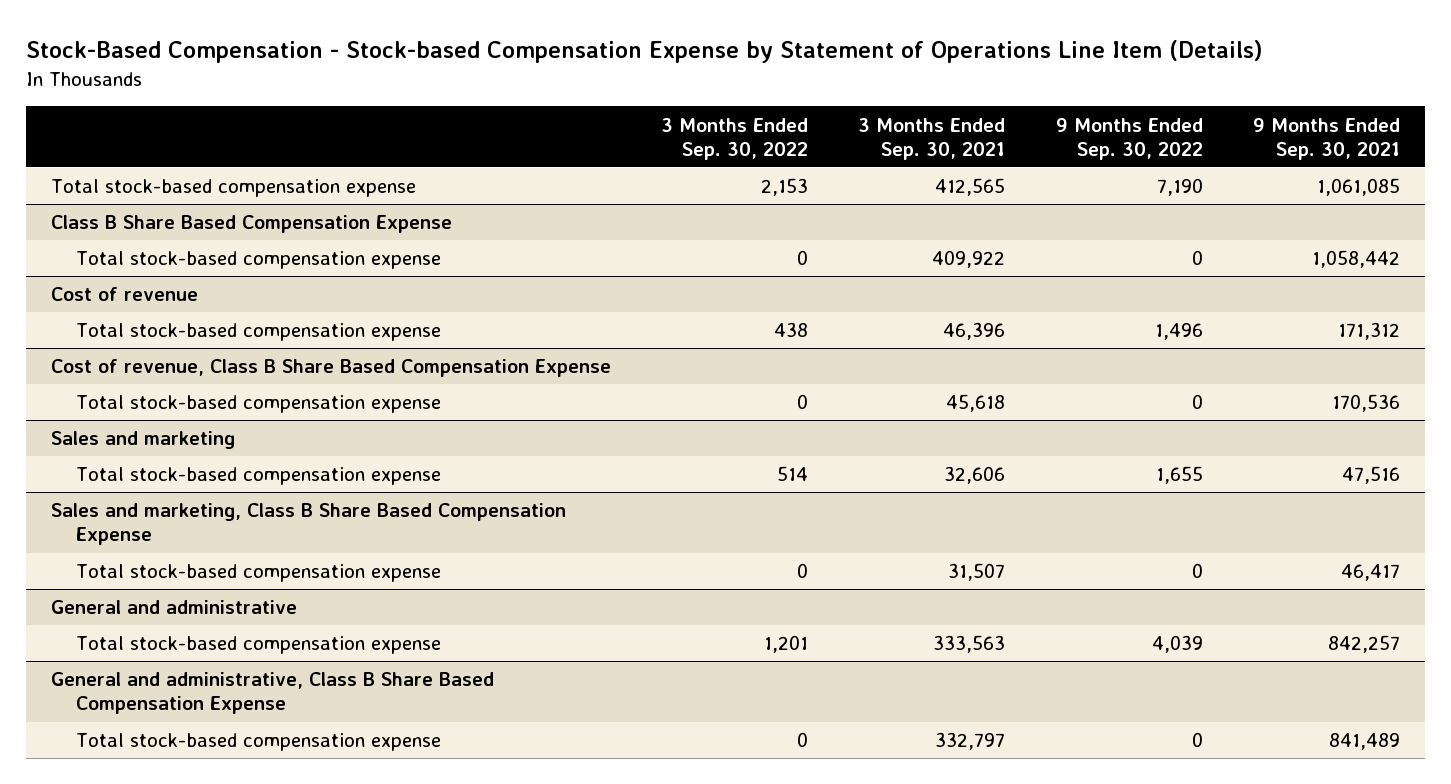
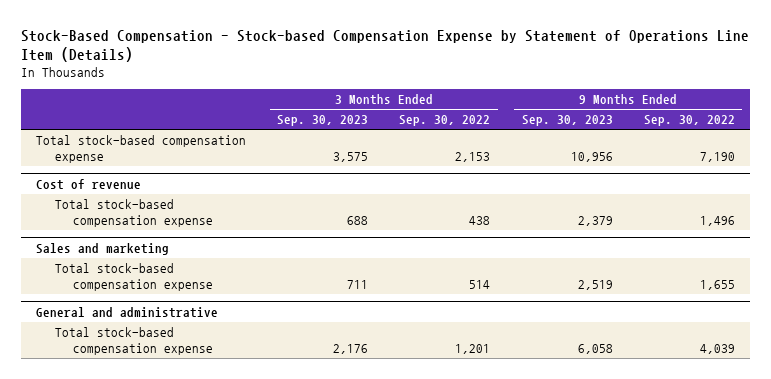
[858,117,1006,160] 3 Months Ended Sep. 30, 2021 -> none
[1252,117,1400,160] 9 Months Ended Sep. 30, 2021 -> none
none -> [277,115,369,127] Sep. 30, 2023
none -> [521,115,613,127] Sep. 30, 2023
[50,215,452,234] Class B Share Based Compensation Expense -> none
[76,251,442,270] Total stock-based compensation expense -> none
[50,359,611,378] Cost of revenue, Class B Share Based Compensation Expense -> none
[76,395,442,414] Total stock-based compensation expense -> none
[50,503,566,546] Sales and marketing, Class B Share Based Compensation Expense -> none
[76,564,442,583] Total stock-based compensation expense -> none
[50,672,494,715] General and administrative, Class B Share Based Compensation Expense -> none
[76,733,442,752] Total stock-based compensation expense -> none

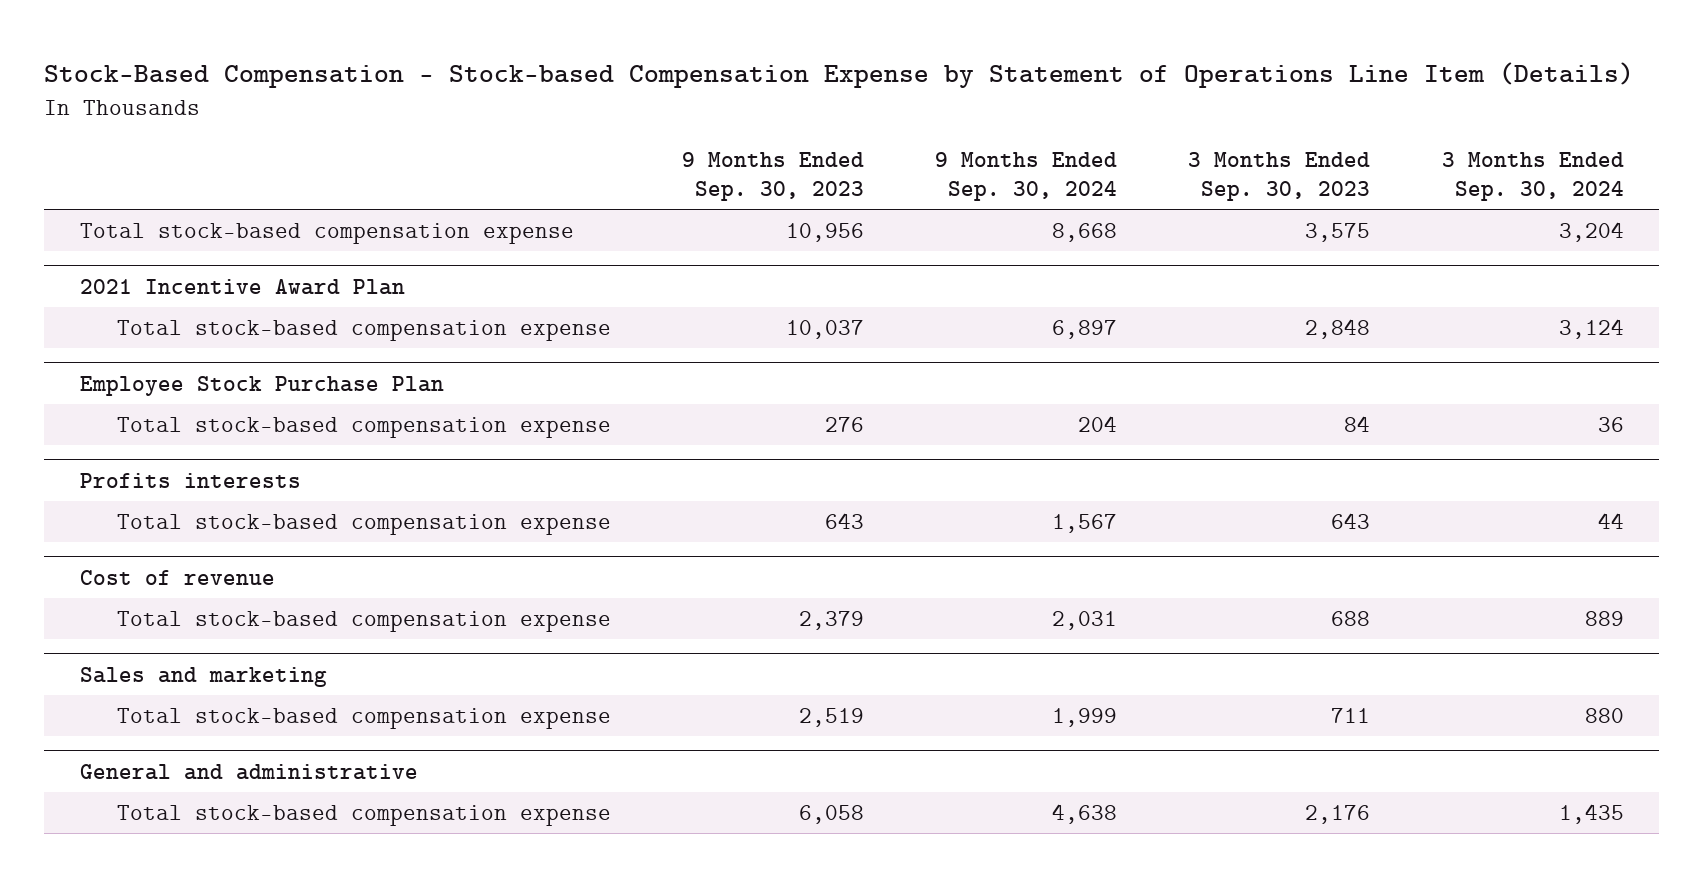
[399,115,491,127] Sep. 30, 2022 -> none
[643,115,735,127] Sep. 30, 2022 -> none
none -> [935,151,1118,202] 9 Months Ended Sep. 30, 2024
none -> [1441,151,1624,202] 3 Months Ended Sep. 30, 2024
none -> [79,278,405,295] 2021 Incentive Award Plan
none -> [116,319,611,341] Total stock-based compensation expense
none -> [79,375,444,396] Employee Stock Purchase Plan
none -> [116,416,611,438] Total stock-based compensation expense
none -> [79,472,301,488] Profits interests
none -> [116,513,611,535] Total stock-based compensation expense

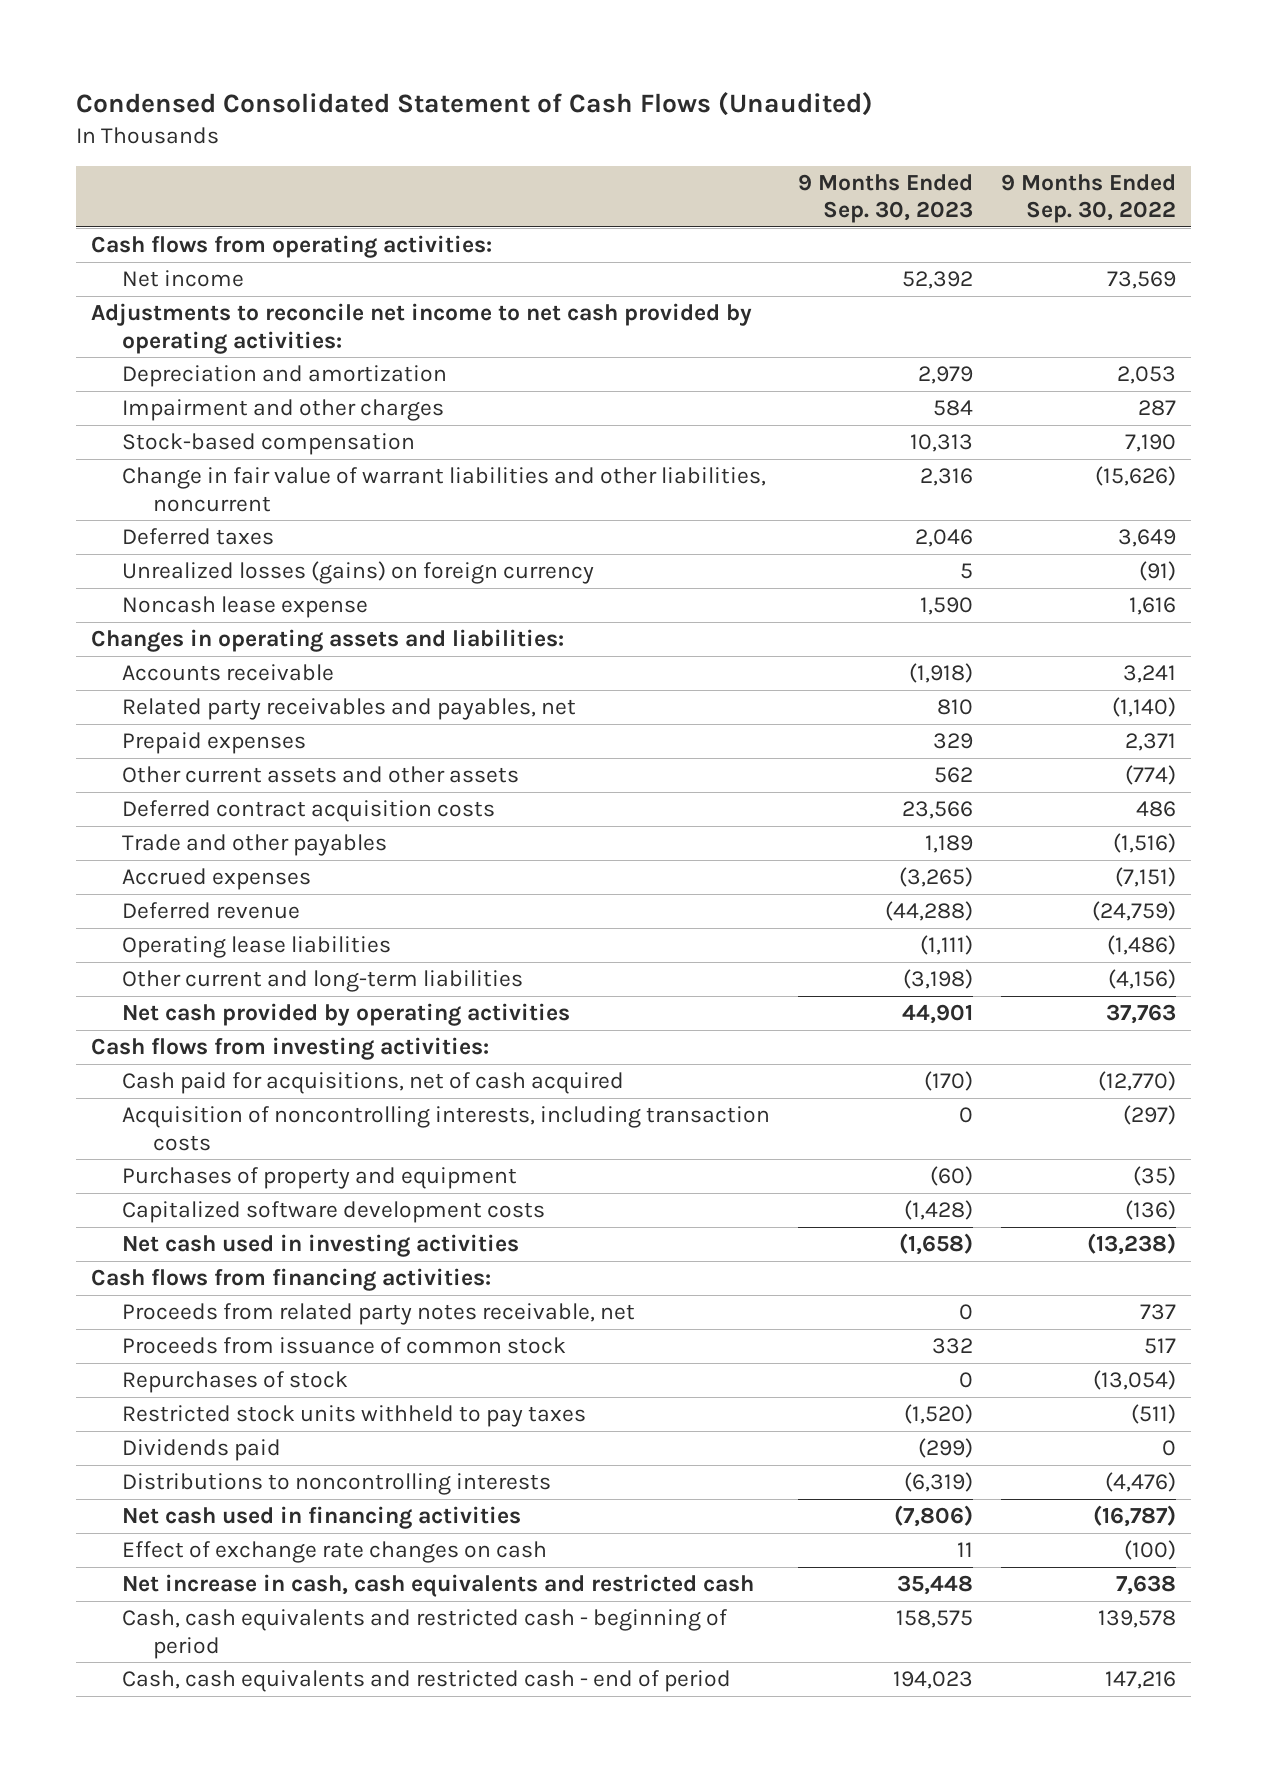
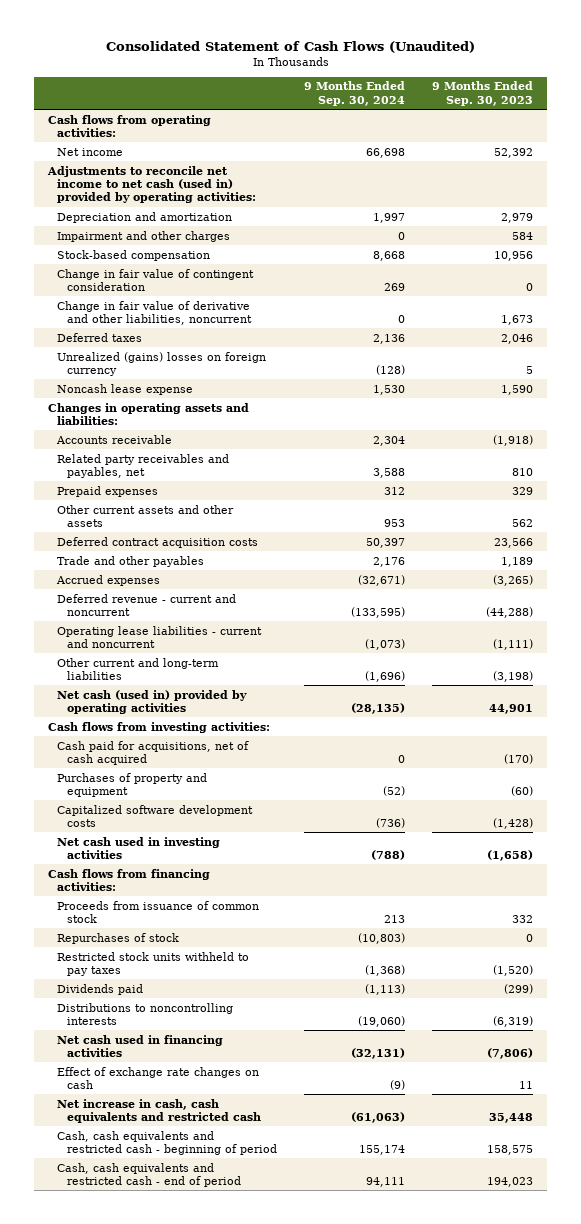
[76,91,874,116] Condensed Consolidated Statement of Cash Flows (Unaudited) -> [105,41,475,54] Consolidated Statement of Cash Flows (Unaudited)
[1001,173,1177,224] 9 Months Ended Sep. 30, 2022 -> none
none -> [304,81,406,106] 9 Months Ended Sep. 30, 2024
[90,303,752,354] Adjustments to reconcile net income to net cash provided by operating activities: -> [46,165,257,204] Adjustments to reconcile net income to net cash (used in) provided by operating activities:
[909,434,973,453] 10,313 -> [494,250,534,261] 10,956
none -> [57,268,255,291] Change in fair value of contingent consideration
[121,467,766,512] Change in fair value of warrant liabilities and other liabilities, noncurrent -> [57,300,253,325] Change in fair value of derivative and other liabilities, noncurrent
[919,468,973,487] 2,316 -> [501,314,534,325] 1,673
[121,561,594,585] Unrealized losses (gains) on foreign currency -> [57,351,267,376] Unrealized (gains) losses on foreign currency
[121,902,300,920] Deferred revenue -> [57,593,237,616] Deferred revenue - current and noncurrent
[121,936,391,959] Operating lease liabilities -> [57,625,263,648] Operating lease liabilities - current and noncurrent
[121,1003,570,1027] Net cash provided by operating activities -> [57,689,248,714] Net cash (used in) provided by operating activities
[121,1106,770,1151] Acquisition of noncontrolling interests, including transaction costs -> none
[121,1303,635,1326] Proceeds from related party notes receivable, net -> none

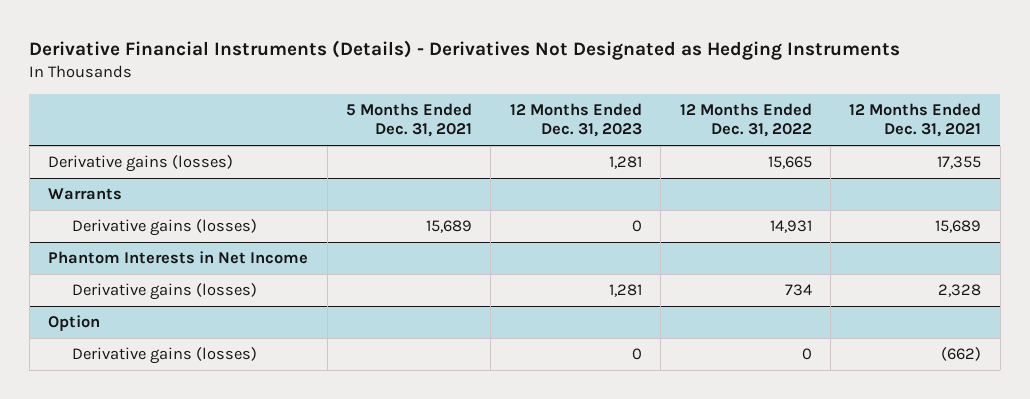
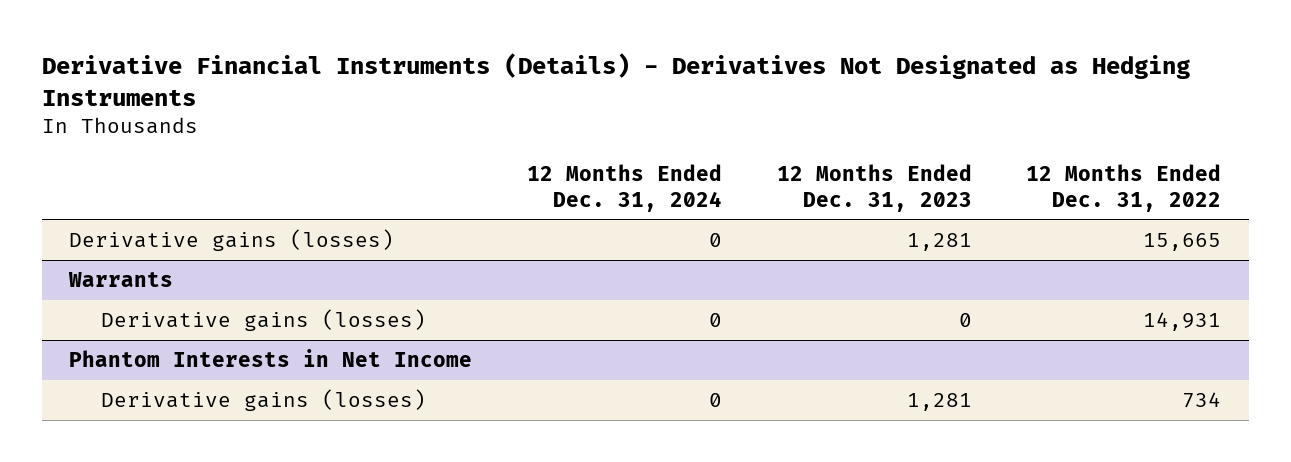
[346,102,473,138] 5 Months Ended Dec. 31, 2021 -> none
[849,102,982,138] 12 Months Ended Dec. 31, 2021 -> none
none -> [527,163,723,212] 12 Months Ended Dec. 31, 2024
[48,314,101,331] Option -> none
[71,346,257,364] Derivative gains (losses) -> none

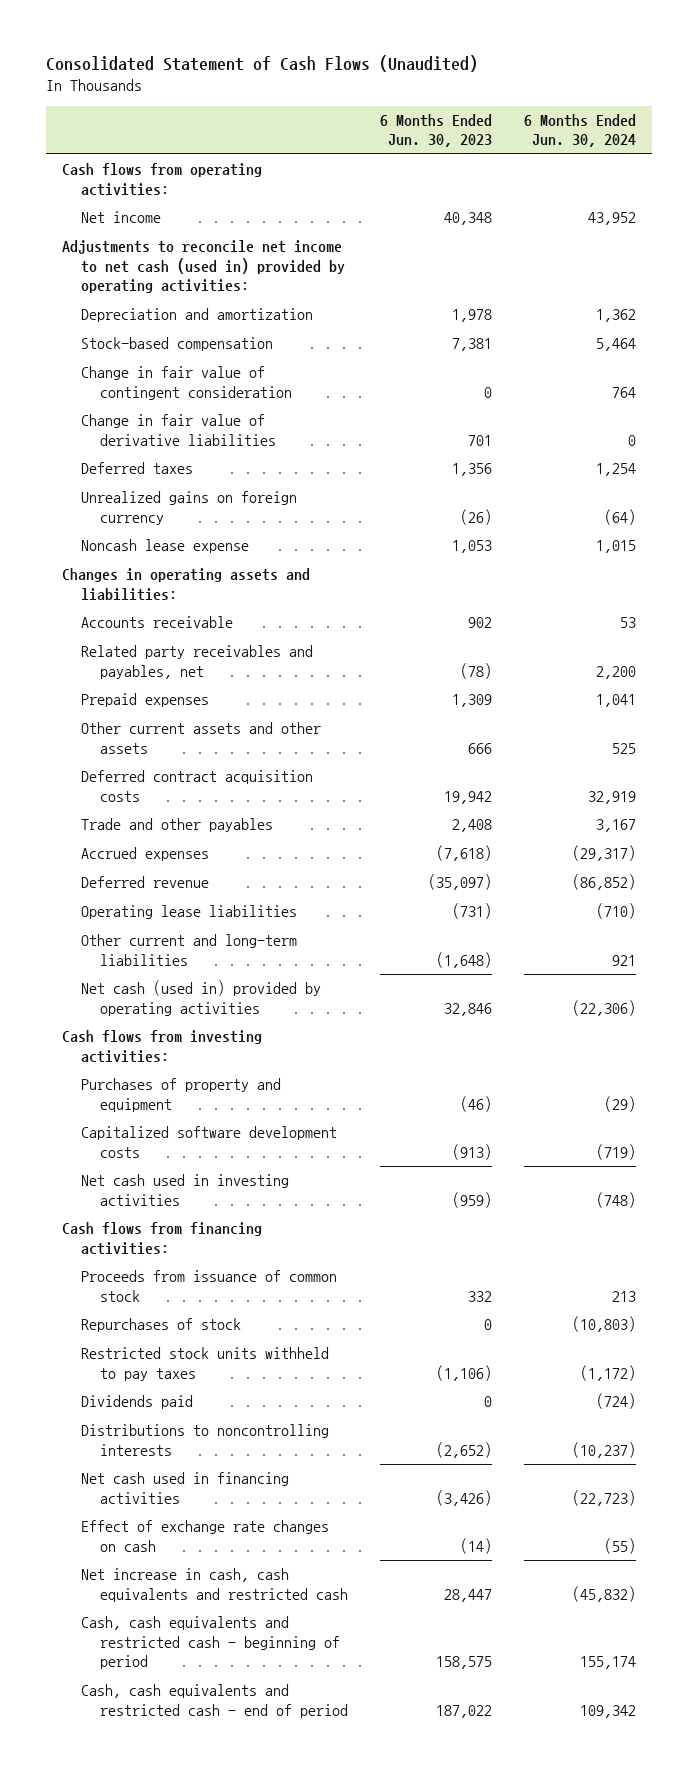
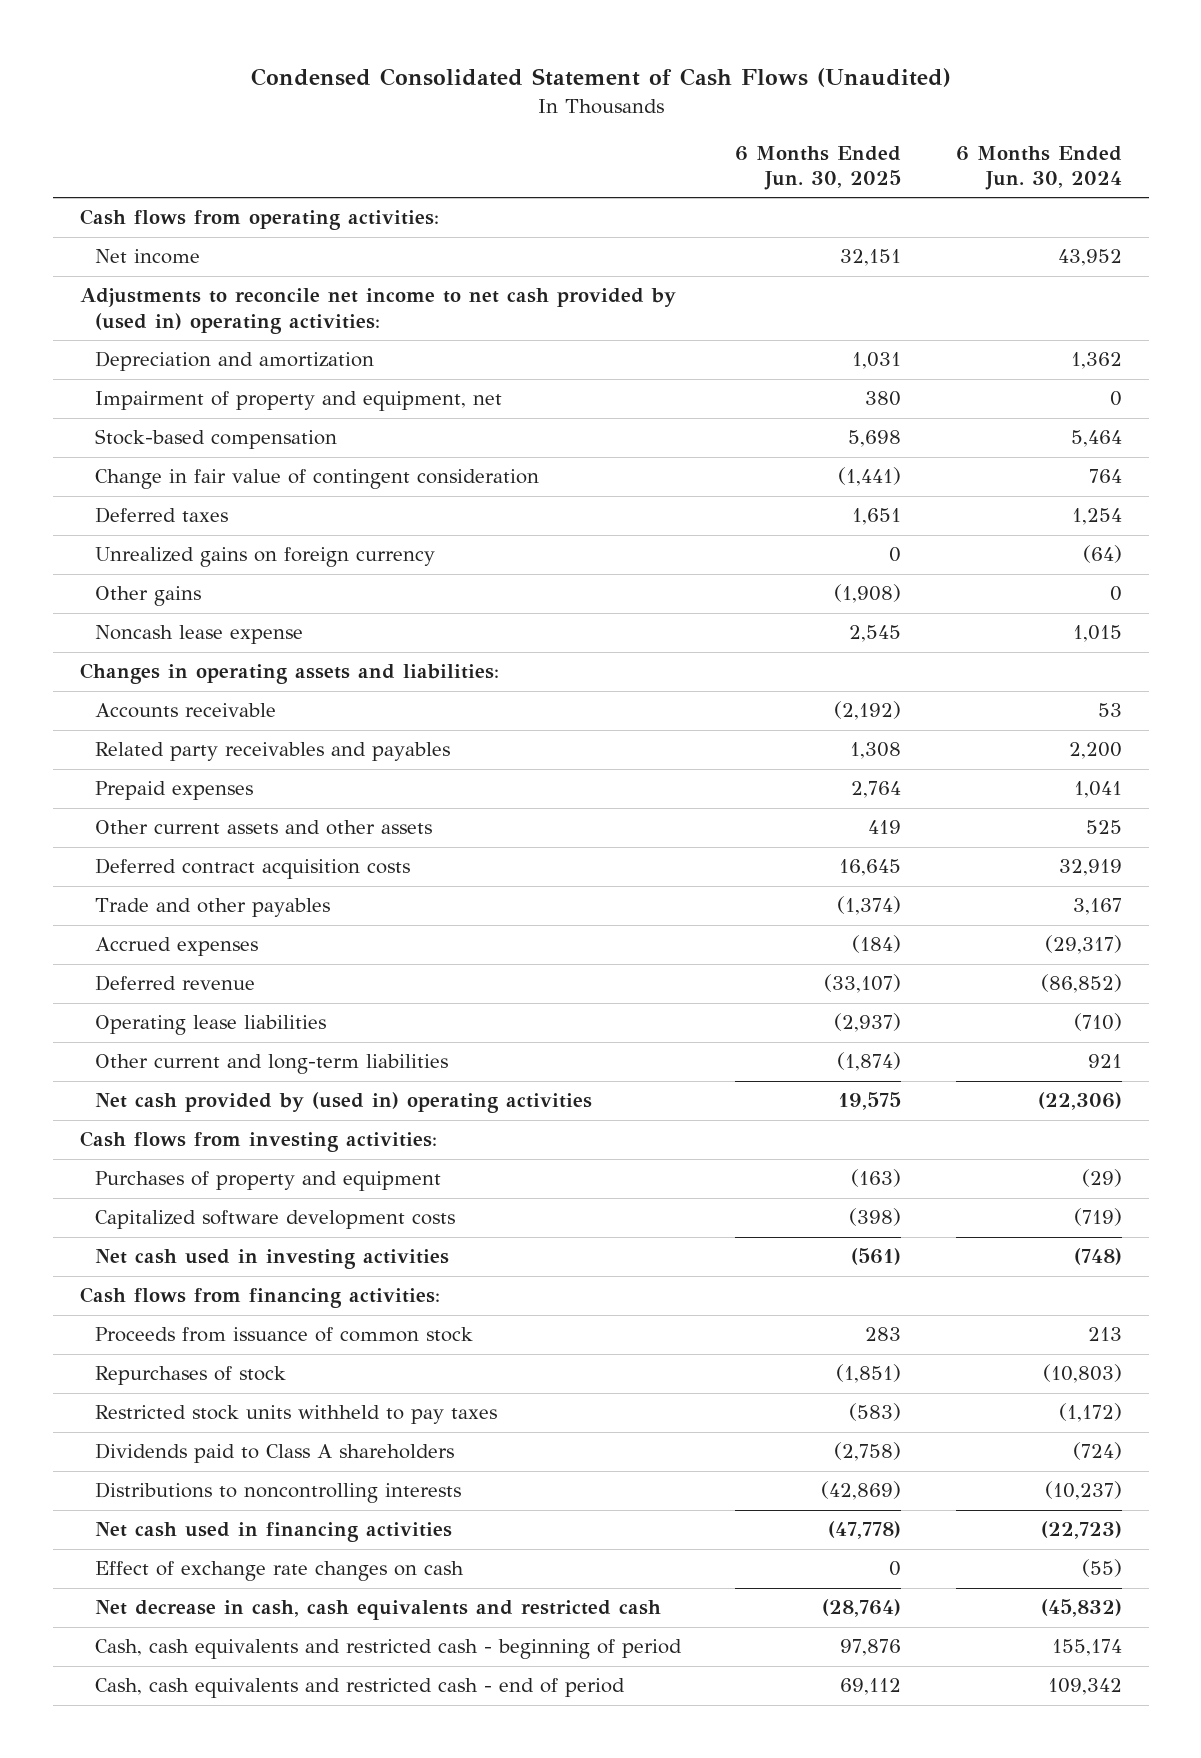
[45,55,478,73] Consolidated Statement of Cash Flows (Unaudited) -> [250,67,951,87] Condensed Consolidated Statement of Cash Flows (Unaudited)
[379,113,492,148] 6 Months Ended Jun. 30, 2023 -> none
none -> [735,145,902,191] 6 Months Ended Jun. 30, 2025
[61,240,345,294] Adjustments to reconcile net income to net cash (used in) provided by operating activities: -> [79,288,676,334] Adjustments to reconcile net income to net cash provided by (used in) operating activities:
none -> [95,391,503,412] Impairment of property and equipment, net
[80,414,276,446] Change in fair value of derivative liabilities -> none
none -> [95,586,202,607] Other gains
[80,645,313,679] Related party receivables and payables, net -> [95,742,451,762] Related party receivables and payables
[80,980,321,1016] Net cash (used in) provided by operating activities -> [95,1092,593,1114] Net cash provided by (used in) operating activities
[80,1395,193,1410] Dividends paid -> [95,1443,455,1464] Dividends paid to Class A shareholders
[80,1568,348,1602] Net increase in cash, cash equivalents and restricted cash -> [95,1600,662,1621] Net decrease in cash, cash equivalents and restricted cash

